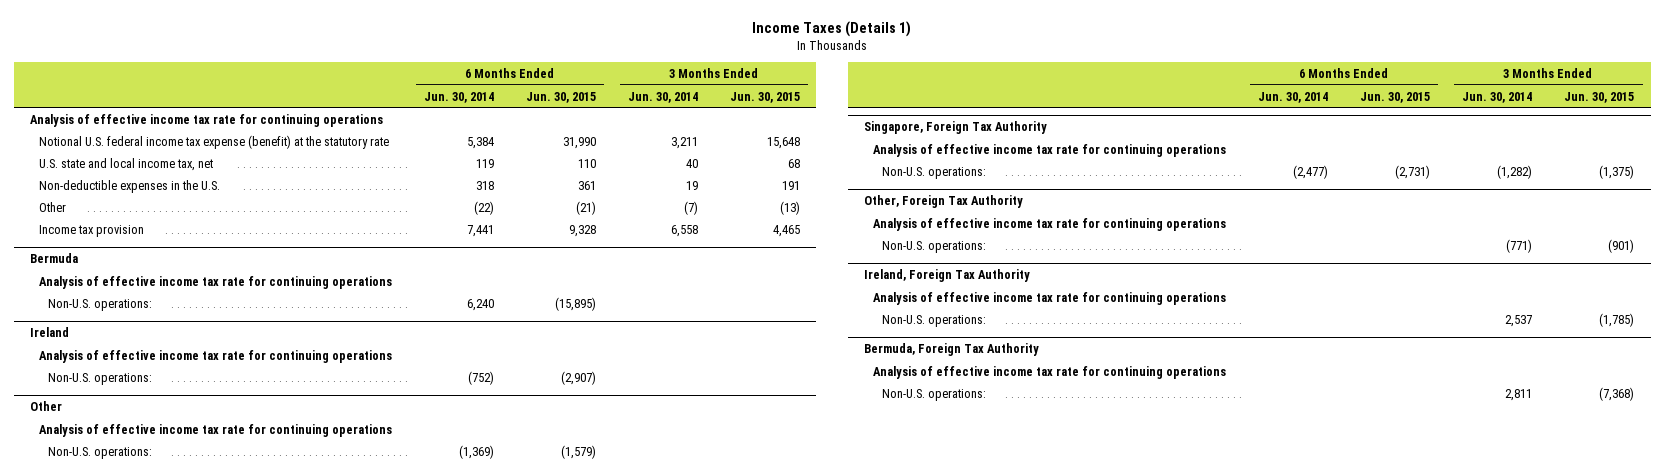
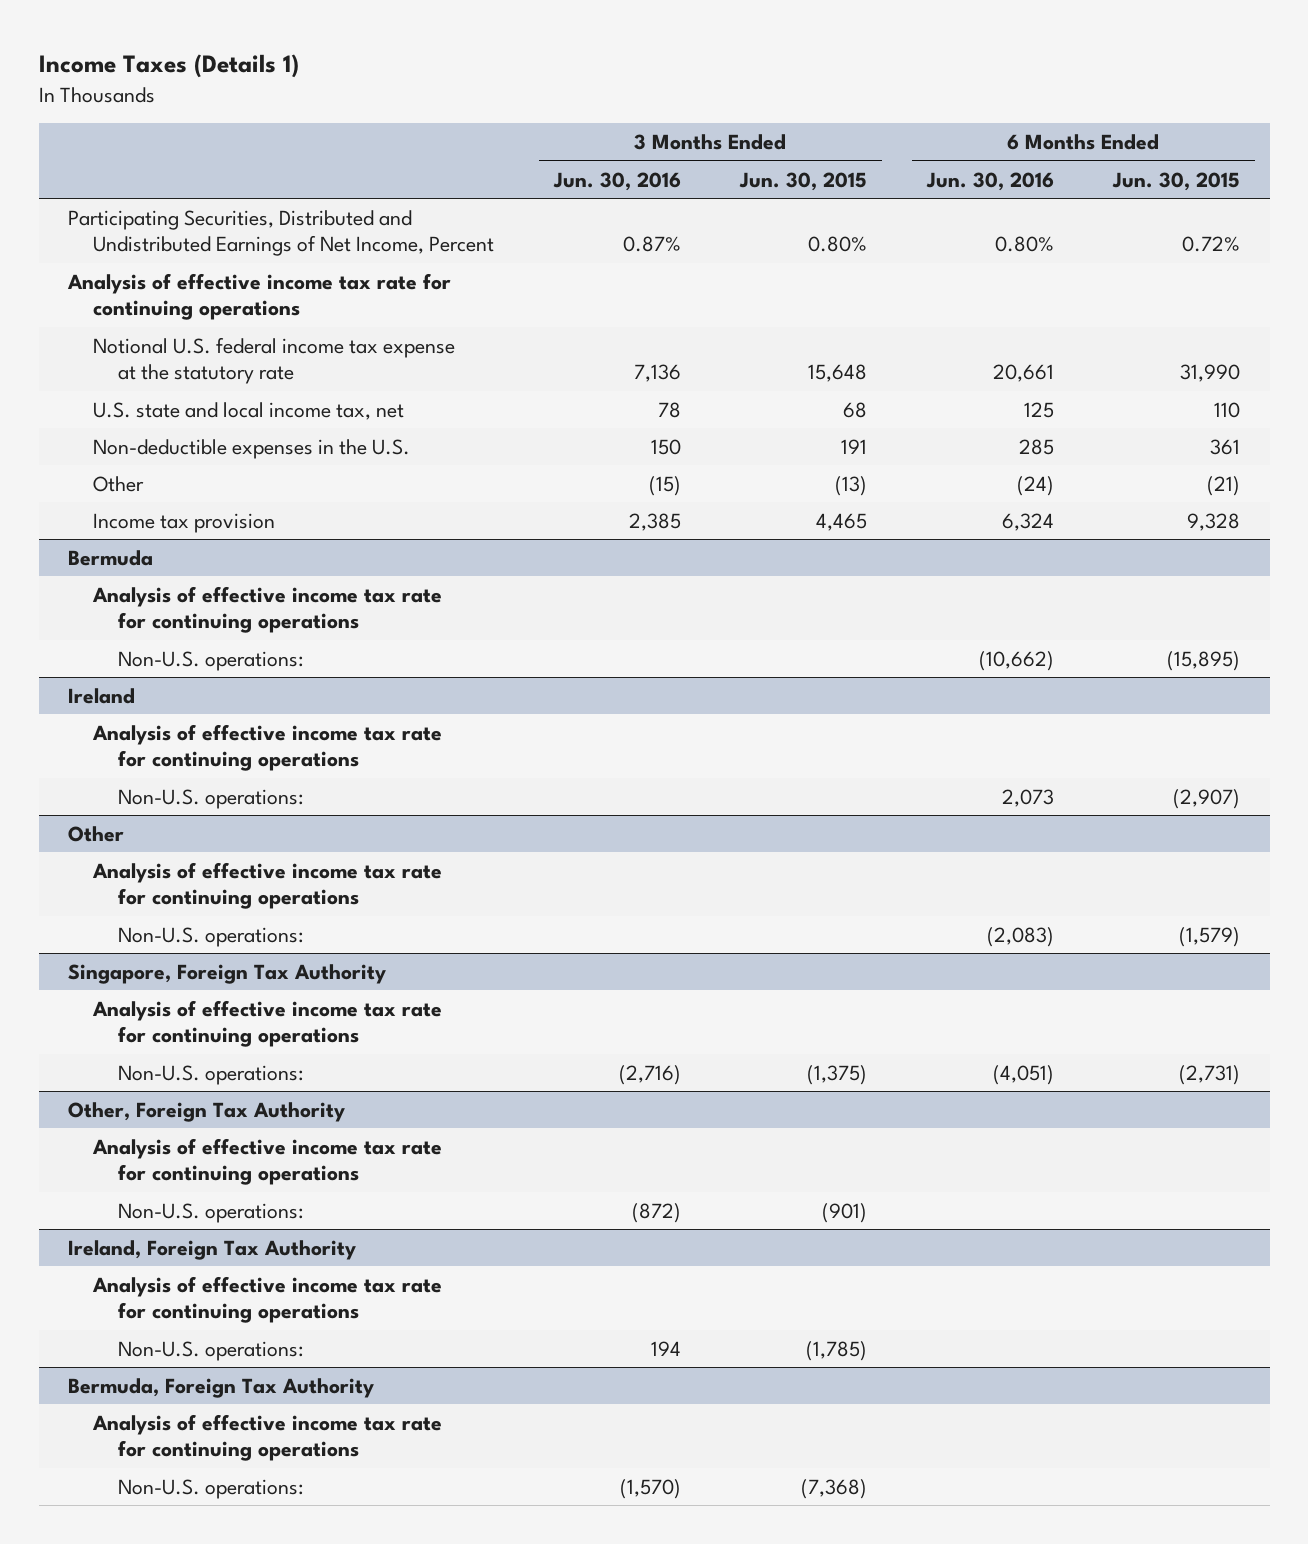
[423,91,494,103] Jun. 30, 2014 -> none
[628,91,699,103] Jun. 30, 2014 -> none
none -> [552,171,681,191] Jun. 30, 2016
none -> [925,171,1054,191] Jun. 30, 2016
none -> [68,209,495,257] Participating Securities, Distributed and Undistributed Earnings of Net Income, Percent
[38,134,389,149] Notional U.S. federal income tax expense (benefit) at the statutory rate -> [93,336,456,385] Notional U.S. federal income tax expense at the statutory rate

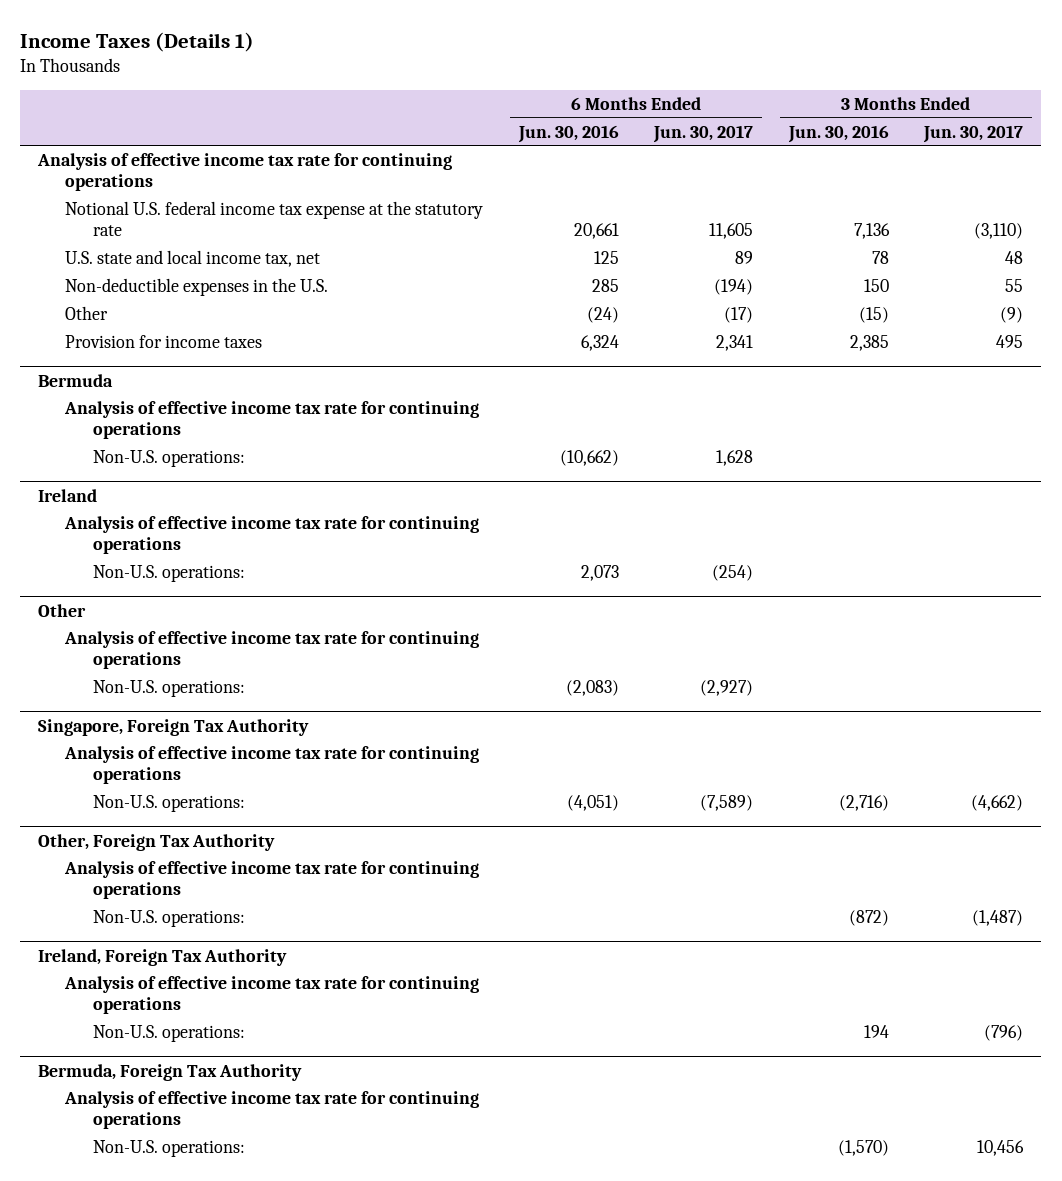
[739,171,868,191] Jun. 30, 2015 -> none
[1112,171,1241,191] Jun. 30, 2015 -> none
none -> [653,124,754,143] Jun. 30, 2017
none -> [923,124,1024,143] Jun. 30, 2017
[68,209,495,257] Participating Securities, Distributed and Undistributed Earnings of Net Income, Percent -> none
[93,512,276,533] Income tax provision -> [65,334,263,348] Provision for income taxes

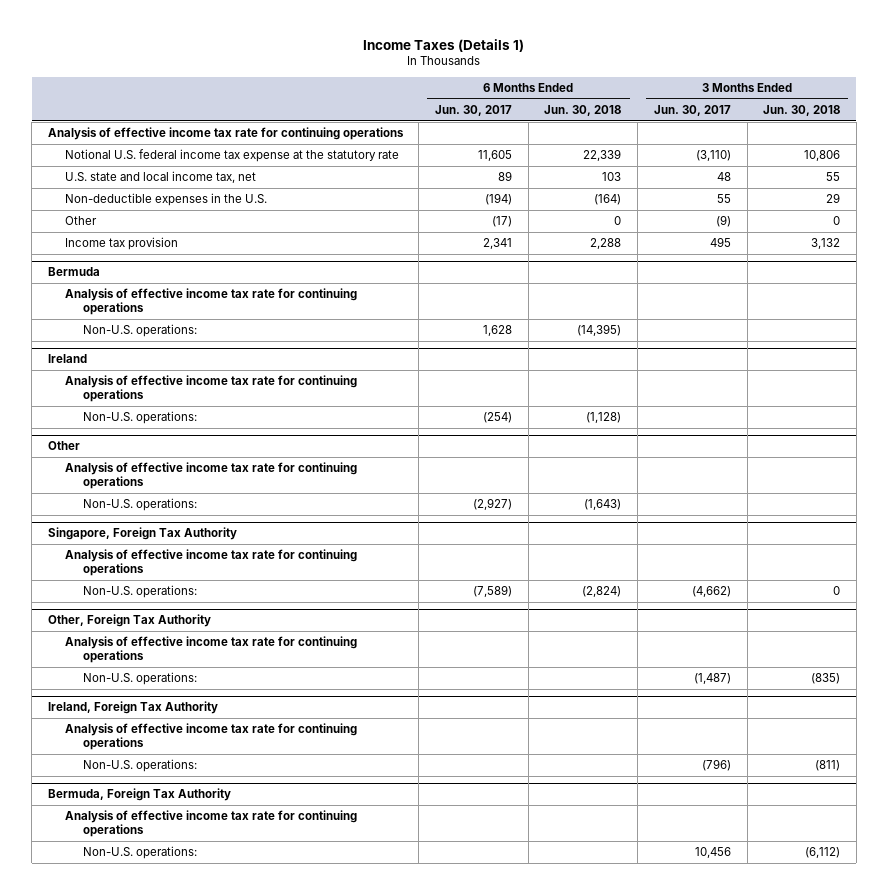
[517,124,619,143] Jun. 30, 2016 -> none
[787,124,889,143] Jun. 30, 2016 -> none
none -> [544,104,622,116] Jun. 30, 2018
none -> [763,104,841,116] Jun. 30, 2018
[65,334,263,348] Provision for income taxes -> [65,237,179,251] Income tax provision

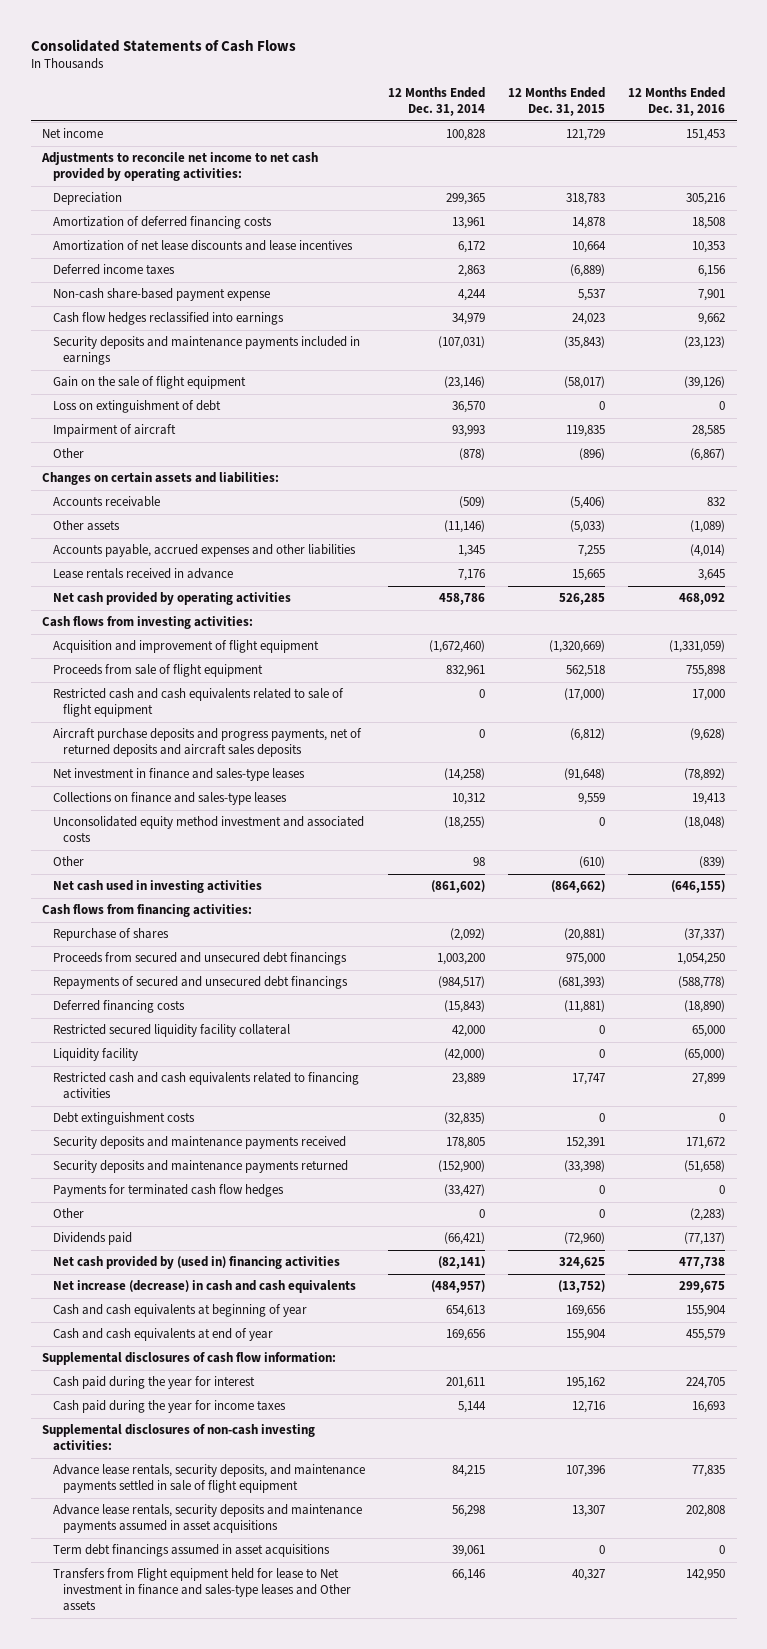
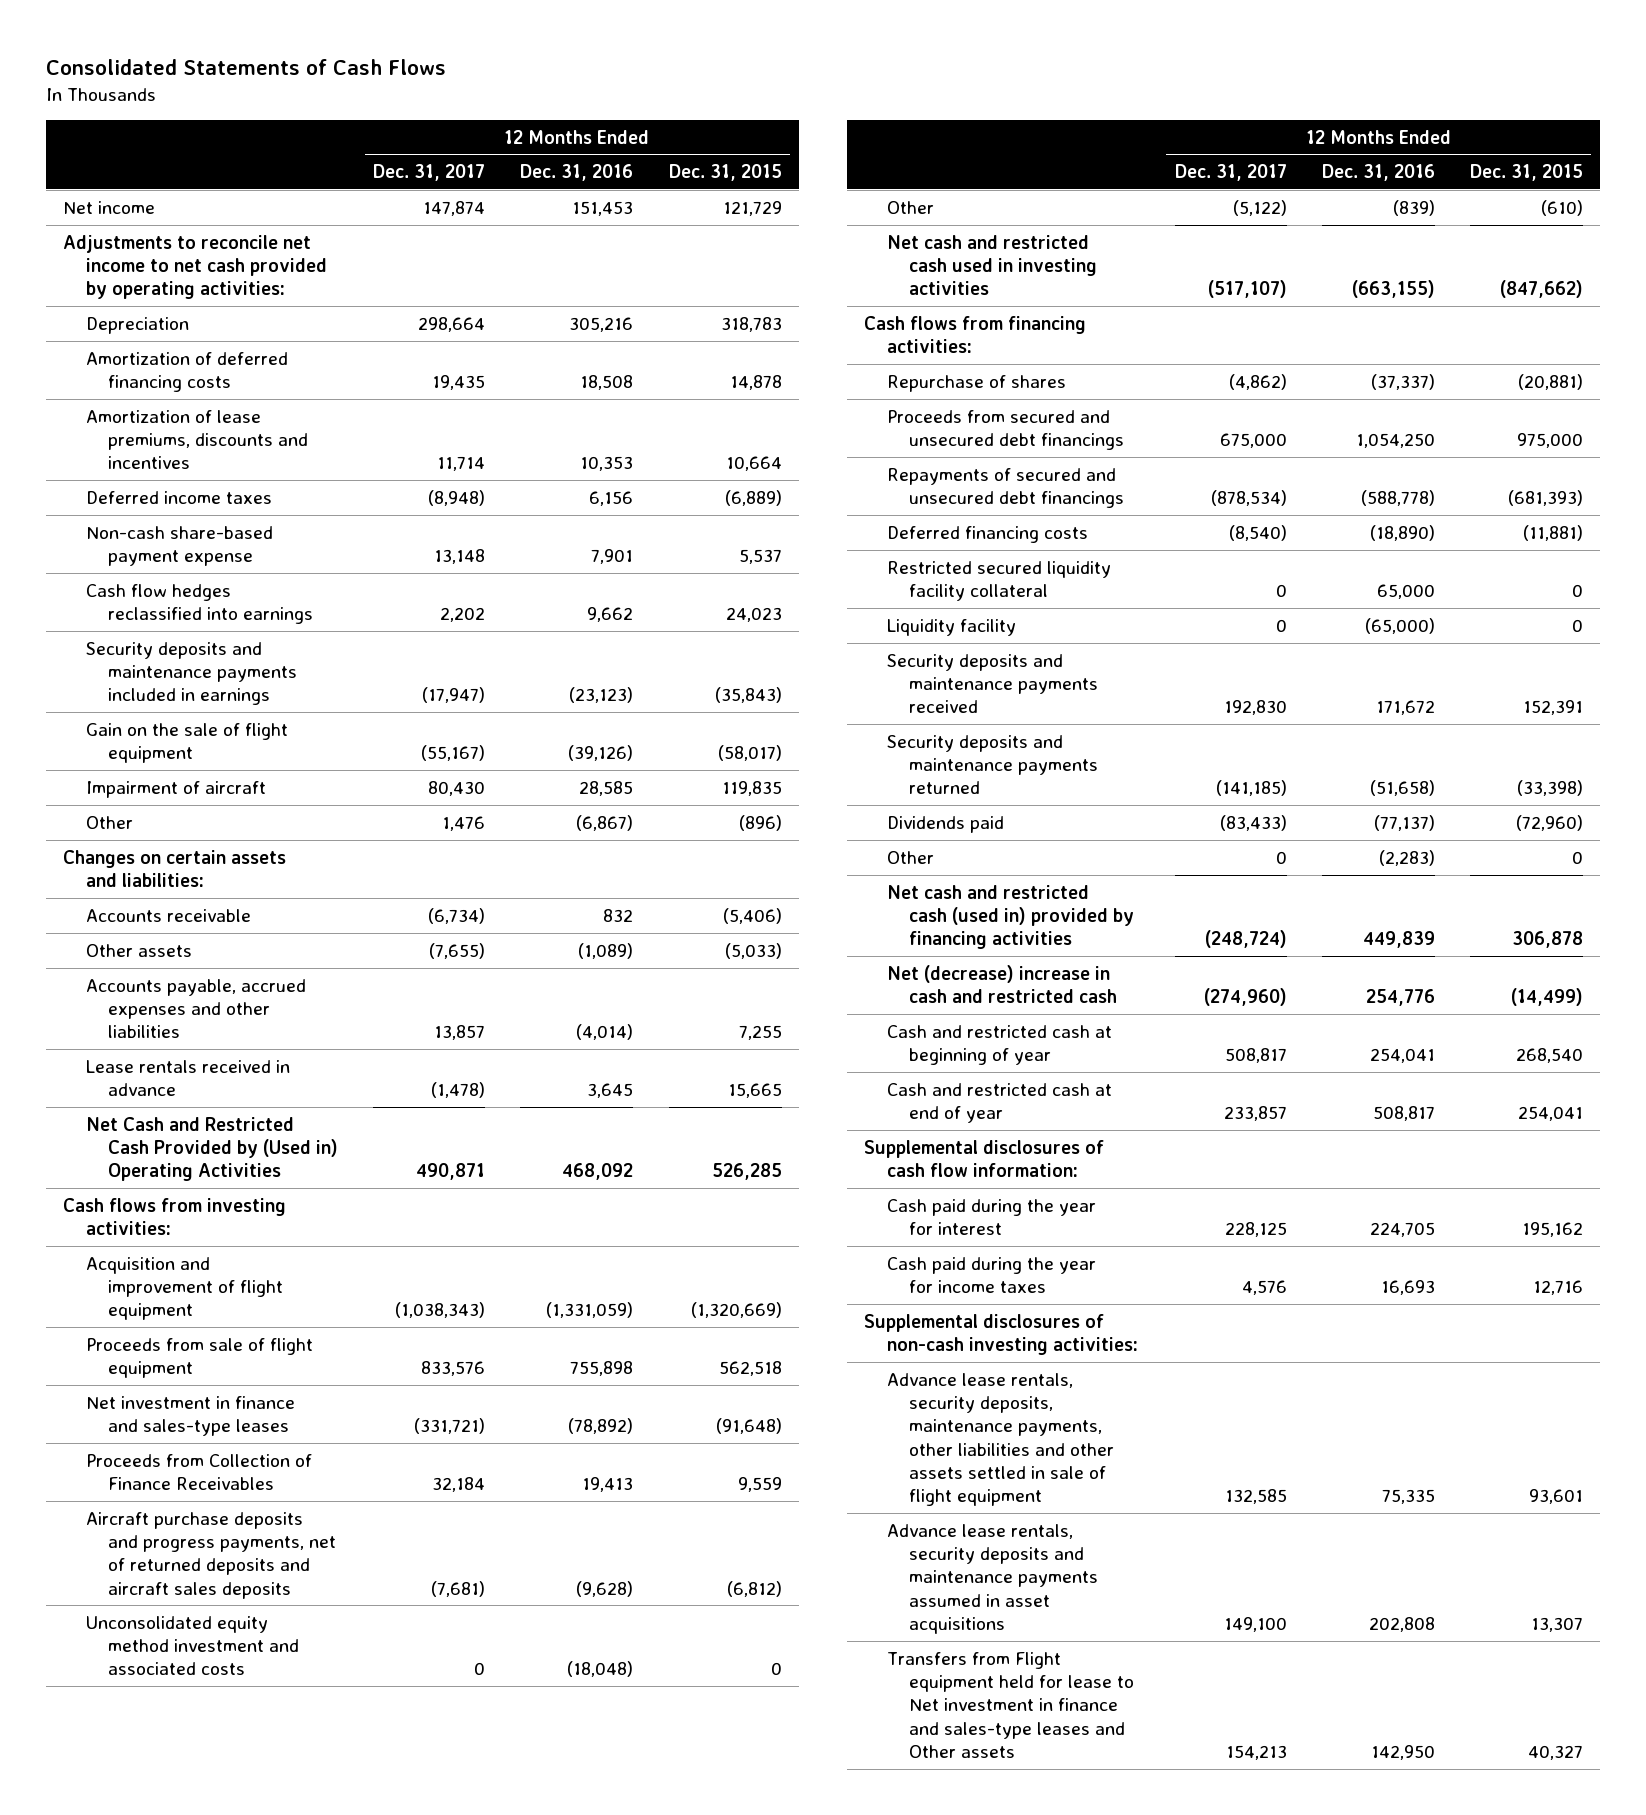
[387,87,485,117] 12 Months Ended Dec. 31, 2014 -> none
none -> [373,164,486,182] Dec. 31, 2017
[52,240,353,252] Amortization of net lease discounts and lease incentives -> [85,409,309,470] Amortization of lease premiums, discounts and incentives
[52,400,221,414] Loss on extinguishment of debt -> none
[52,592,291,606] Net cash provided by operating activities -> [85,1116,339,1182] Net Cash and Restricted Cash Provided by (Used in) Operating Activities
[52,688,344,718] Restricted cash and cash equivalents related to sale of flight equipment -> none
[52,792,287,806] Collections on finance and sales-type leases -> [85,1453,312,1491] Proceeds from Collection of Finance Receivables
[52,728,362,758] Aircraft purchase deposits and progress payments, net of returned deposits and aircraft sales deposits -> [85,1511,337,1599] Aircraft purchase deposits and progress payments, net of returned deposits and aircraft sales deposits
[52,880,262,894] Net cash used in investing activities -> [886,234,1098,296] Net cash and restricted cash used in investing activities
[550,880,605,894] (864,662) -> [1499,280,1583,299] (847,662)
[670,880,725,894] (646,155) -> [1351,280,1435,299] (663,155)
[52,1072,359,1100] Restricted cash and cash equivalents related to financing activities -> none
[52,1112,195,1126] Debt extinguishment costs -> none
[52,1184,284,1198] Payments for terminated cash flow hedges -> none
[52,1208,84,1219] Other -> [886,850,934,864] Other
[52,1256,340,1270] Net cash provided by (used in) financing activities -> [886,884,1135,950] Net cash and restricted cash (used in) provided by financing activities
[558,1257,605,1270] 324,625 -> [1511,931,1583,949] 306,878
[678,1257,725,1270] 477,738 -> [1362,931,1435,949] 449,839
[52,1280,356,1294] Net increase (decrease) in cash and cash equivalents -> [886,964,1118,1004] Net (decrease) increase in cash and restricted cash
[557,1280,605,1294] (13,752) -> [1510,988,1583,1007] (14,499)
[678,1281,725,1294] 299,675 -> [1365,989,1435,1007] 254,776
[52,1304,307,1318] Cash and cash equivalents at beginning of year -> [886,1024,1112,1066] Cash and restricted cash at beginning of year
[565,1305,605,1318] 169,656 -> [1515,1048,1583,1064] 268,540
[685,1305,726,1318] 155,904 -> [1369,1048,1435,1064] 254,041
[52,1328,273,1342] Cash and cash equivalents at end of year -> [886,1082,1112,1124] Cash and restricted cash at end of year
[565,1329,606,1342] 155,904 -> [1517,1106,1583,1122] 254,041
[685,1329,725,1342] 455,579 -> [1372,1106,1435,1122] 508,817
[52,1464,365,1494] Advance lease rentals, security deposits, and maintenance payments settled in sale of flight equipment -> [886,1372,1115,1507] Advance lease rentals, security deposits, maintenance payments, other liabilities and other assets settled in sale of flight equipment
[565,1465,605,1478] 107,396 -> [1528,1489,1583,1505] 93,601
[691,1465,725,1478] 77,835 -> [1381,1489,1435,1505] 75,335
[52,1544,330,1558] Term debt financings assumed in asset acquisitions -> none

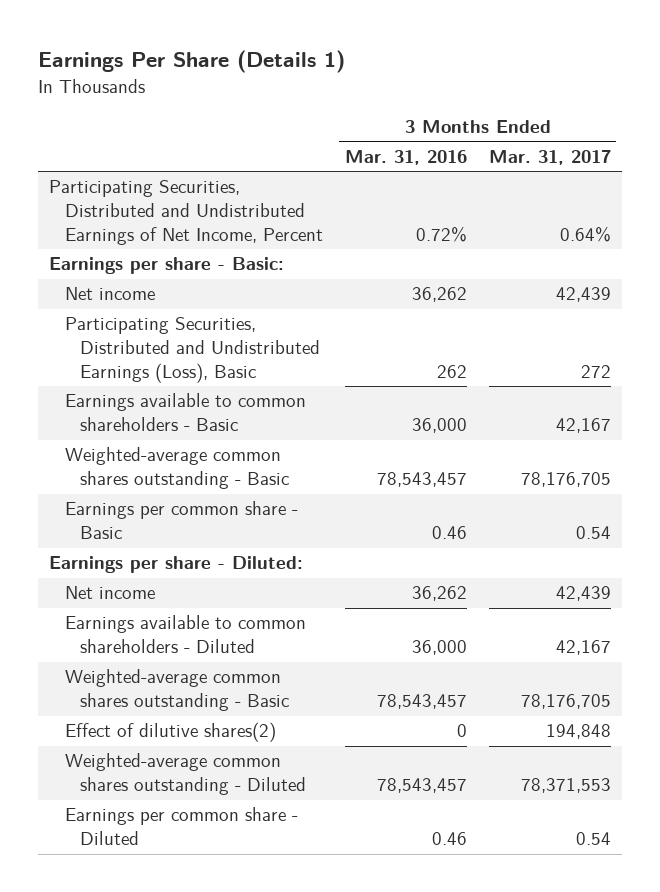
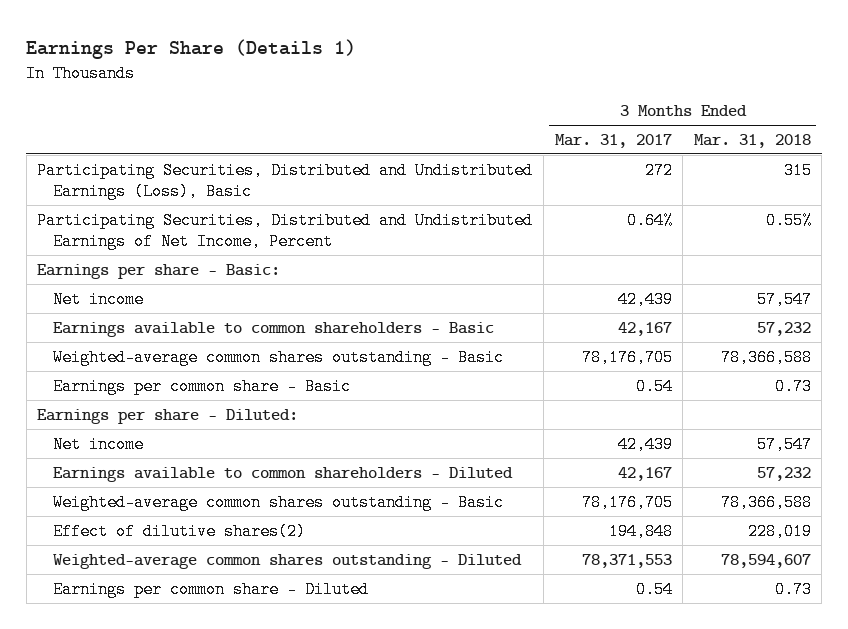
[344,149,467,165] Mar. 31, 2016 -> none
none -> [693,134,811,149] Mar. 31, 2018
[64,317,320,384] Participating Securities, Distributed and Undistributed Earnings (Loss), Basic -> [37,161,534,201] Participating Securities, Distributed and Undistributed Earnings (Loss), Basic

